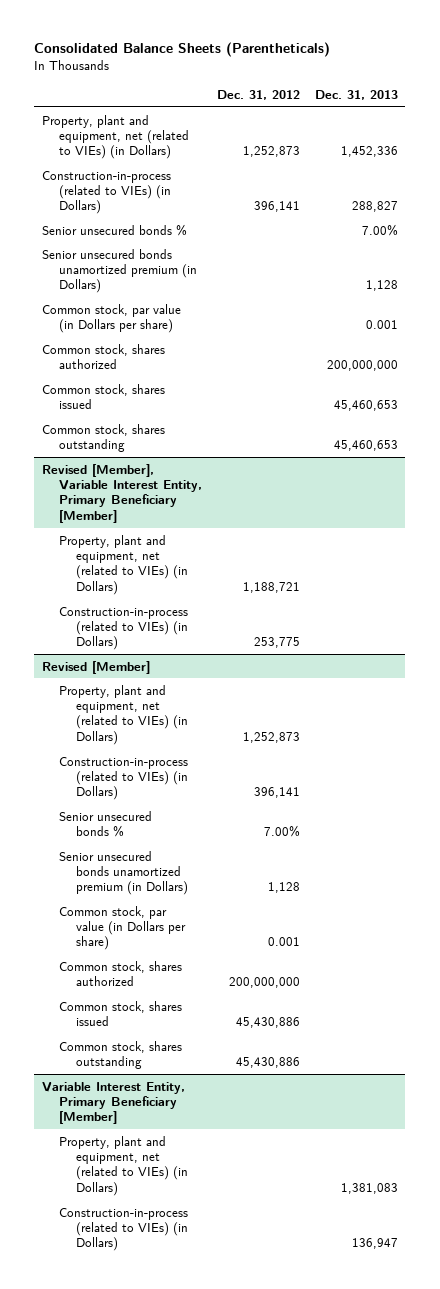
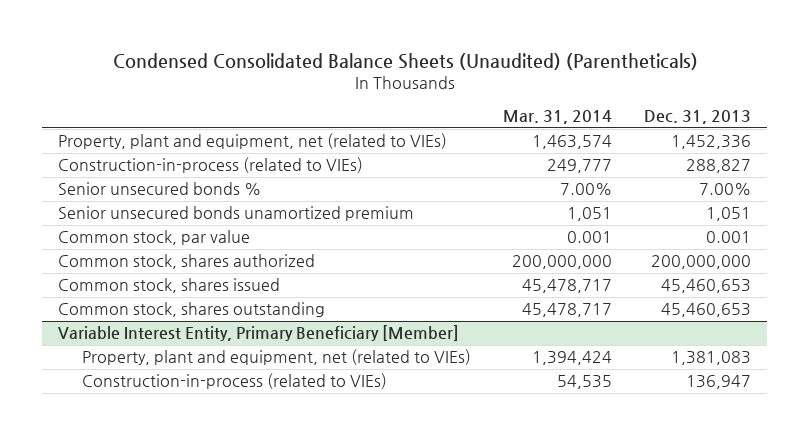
[34,42,331,58] Consolidated Balance Sheets (Parentheticals) -> [112,52,698,70] Condensed Consolidated Balance Sheets (Unaudited) (Parentheticals)
[216,89,300,100] Dec. 31, 2012 -> none
none -> [503,110,613,125] Mar. 31, 2014
[41,114,190,160] Property, plant and equipment, net (related to VIEs) (in Dollars) -> [58,133,448,150] Property, plant and equipment, net (related to VIEs)
[41,170,172,215] Construction-in-process (related to VIEs) (in Dollars) -> [58,157,364,174] Construction-in-process (related to VIEs)
[41,248,198,294] Senior unsecured bonds unamortized premium (in Dollars) -> [58,206,415,222] Senior unsecured bonds unamortized premium
[365,280,398,292] 1,128 -> [706,207,752,222] 1,051
[41,303,181,333] Common stock, par value (in Dollars per share) -> [58,230,251,246] Common stock, par value
[41,463,203,523] Revised [Member], Variable Interest Entity, Primary Beneficiary [Member] -> none
[59,534,189,595] Property, plant and equipment, net (related to VIEs) (in Dollars) -> none
[59,606,189,651] Construction-in-process (related to VIEs) (in Dollars) -> none
[41,660,150,674] Revised [Member] -> none
[59,684,189,745] Property, plant and equipment, net (related to VIEs) (in Dollars) -> none
[59,756,189,801] Construction-in-process (related to VIEs) (in Dollars) -> none
[59,810,153,837] Senior unsecured bonds % -> none
[59,850,189,896] Senior unsecured bonds unamortized premium (in Dollars) -> none
[59,905,187,951] Common stock, par value (in Dollars per share) -> none
[59,960,183,986] Common stock, shares authorized -> none
[59,1000,183,1026] Common stock, shares issued -> none
[59,1040,183,1069] Common stock, shares outstanding -> none
[59,1135,189,1196] Property, plant and equipment, net (related to VIEs) (in Dollars) -> [81,349,471,366] Property, plant and equipment, net (related to VIEs)
[59,1207,189,1252] Construction-in-process (related to VIEs) (in Dollars) -> [81,373,387,390] Construction-in-process (related to VIEs)

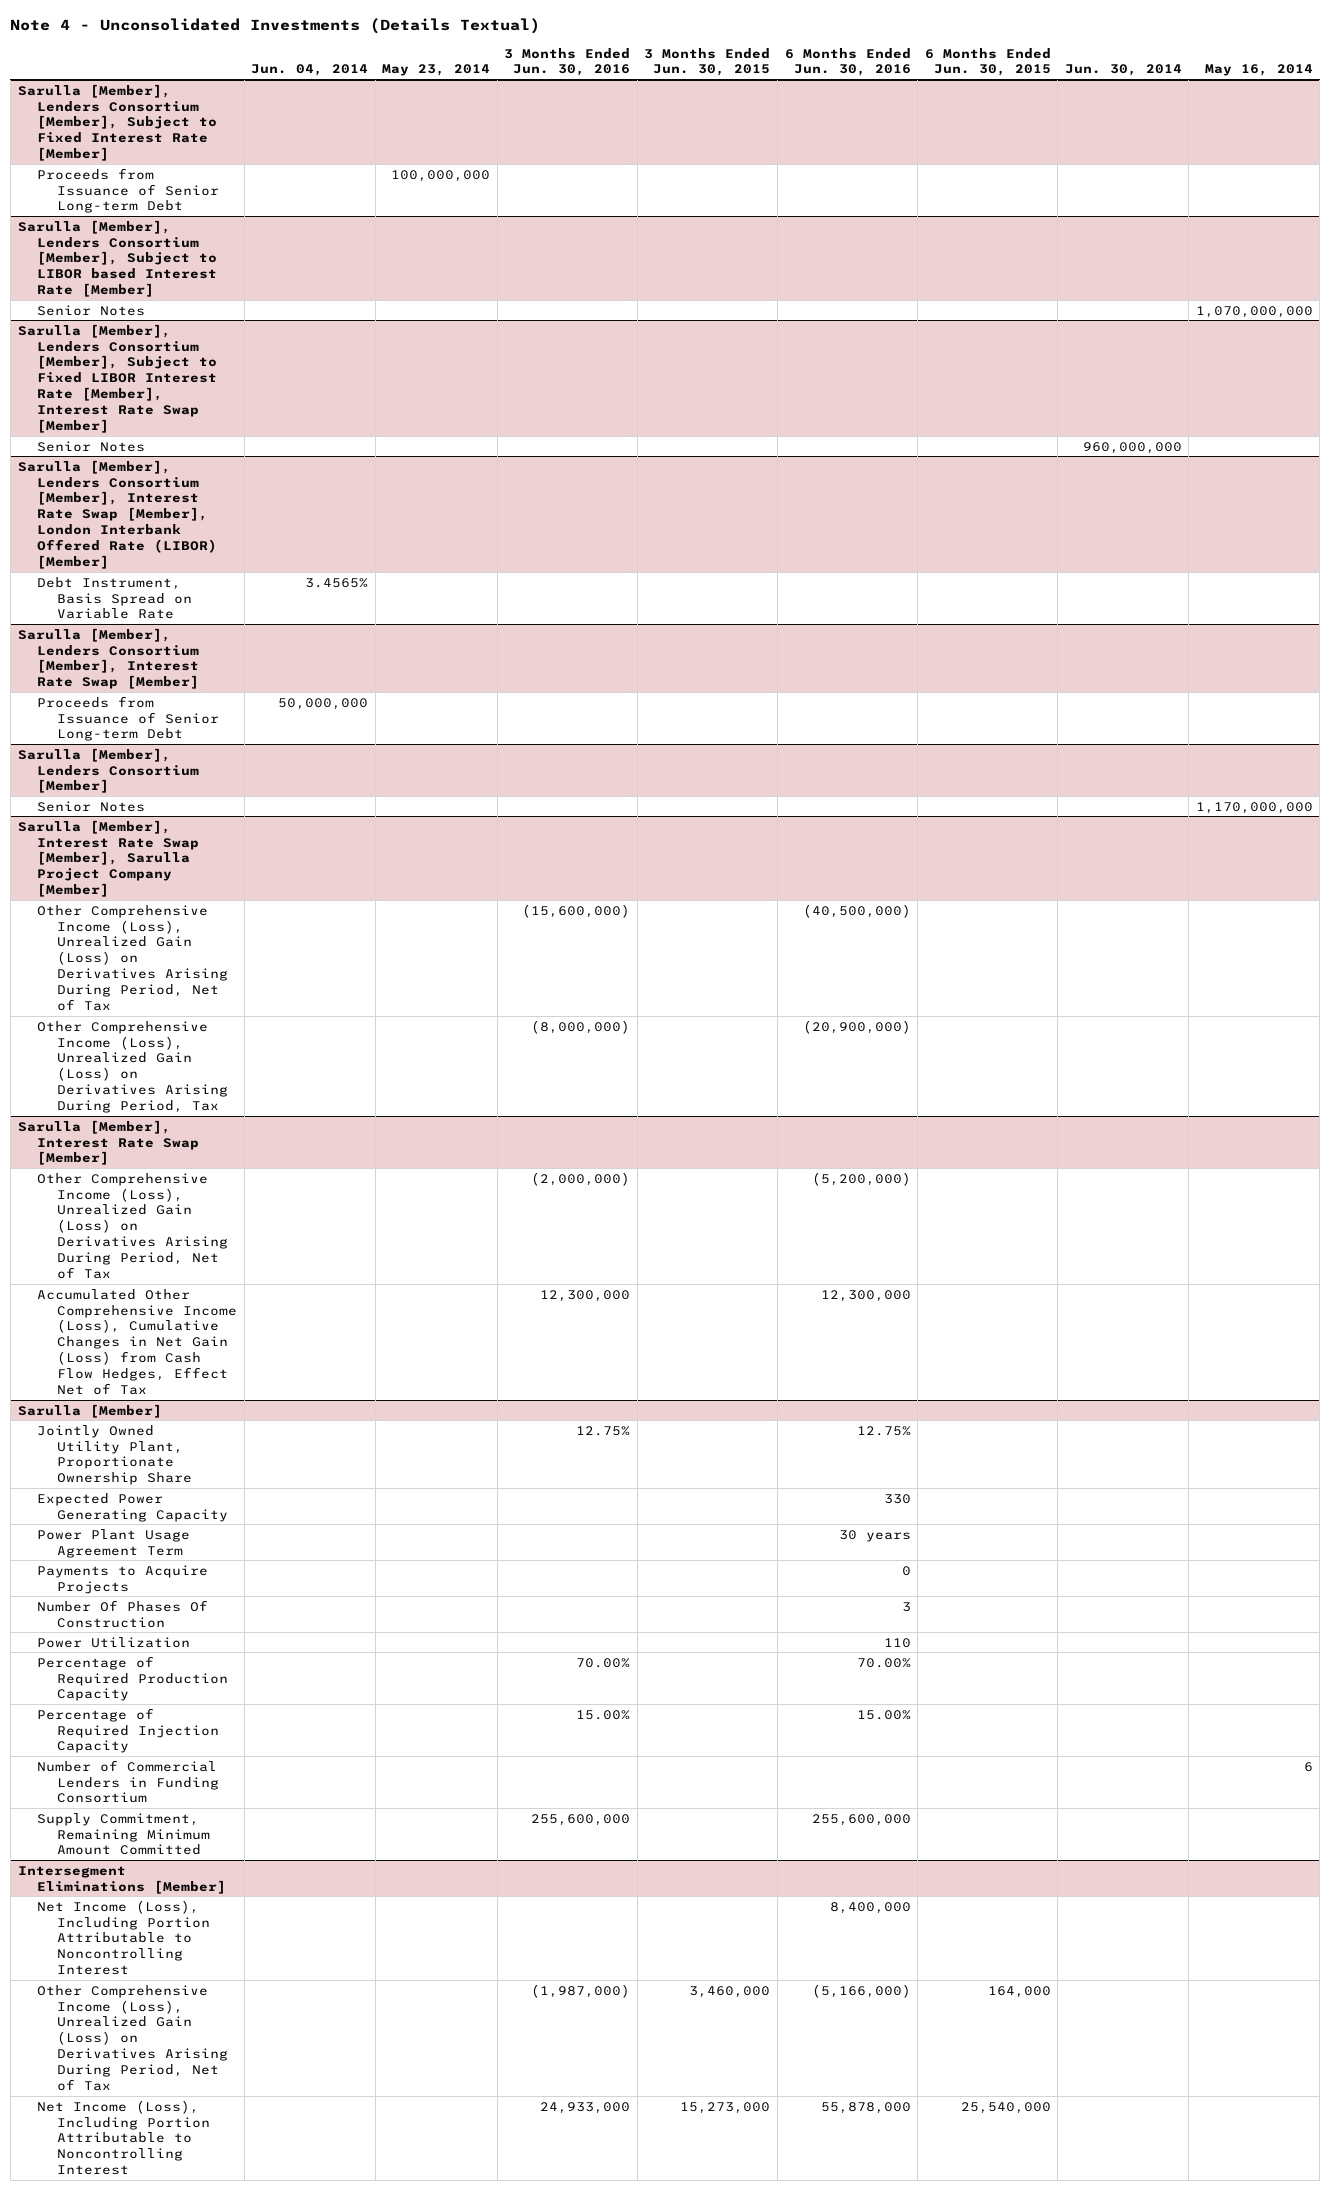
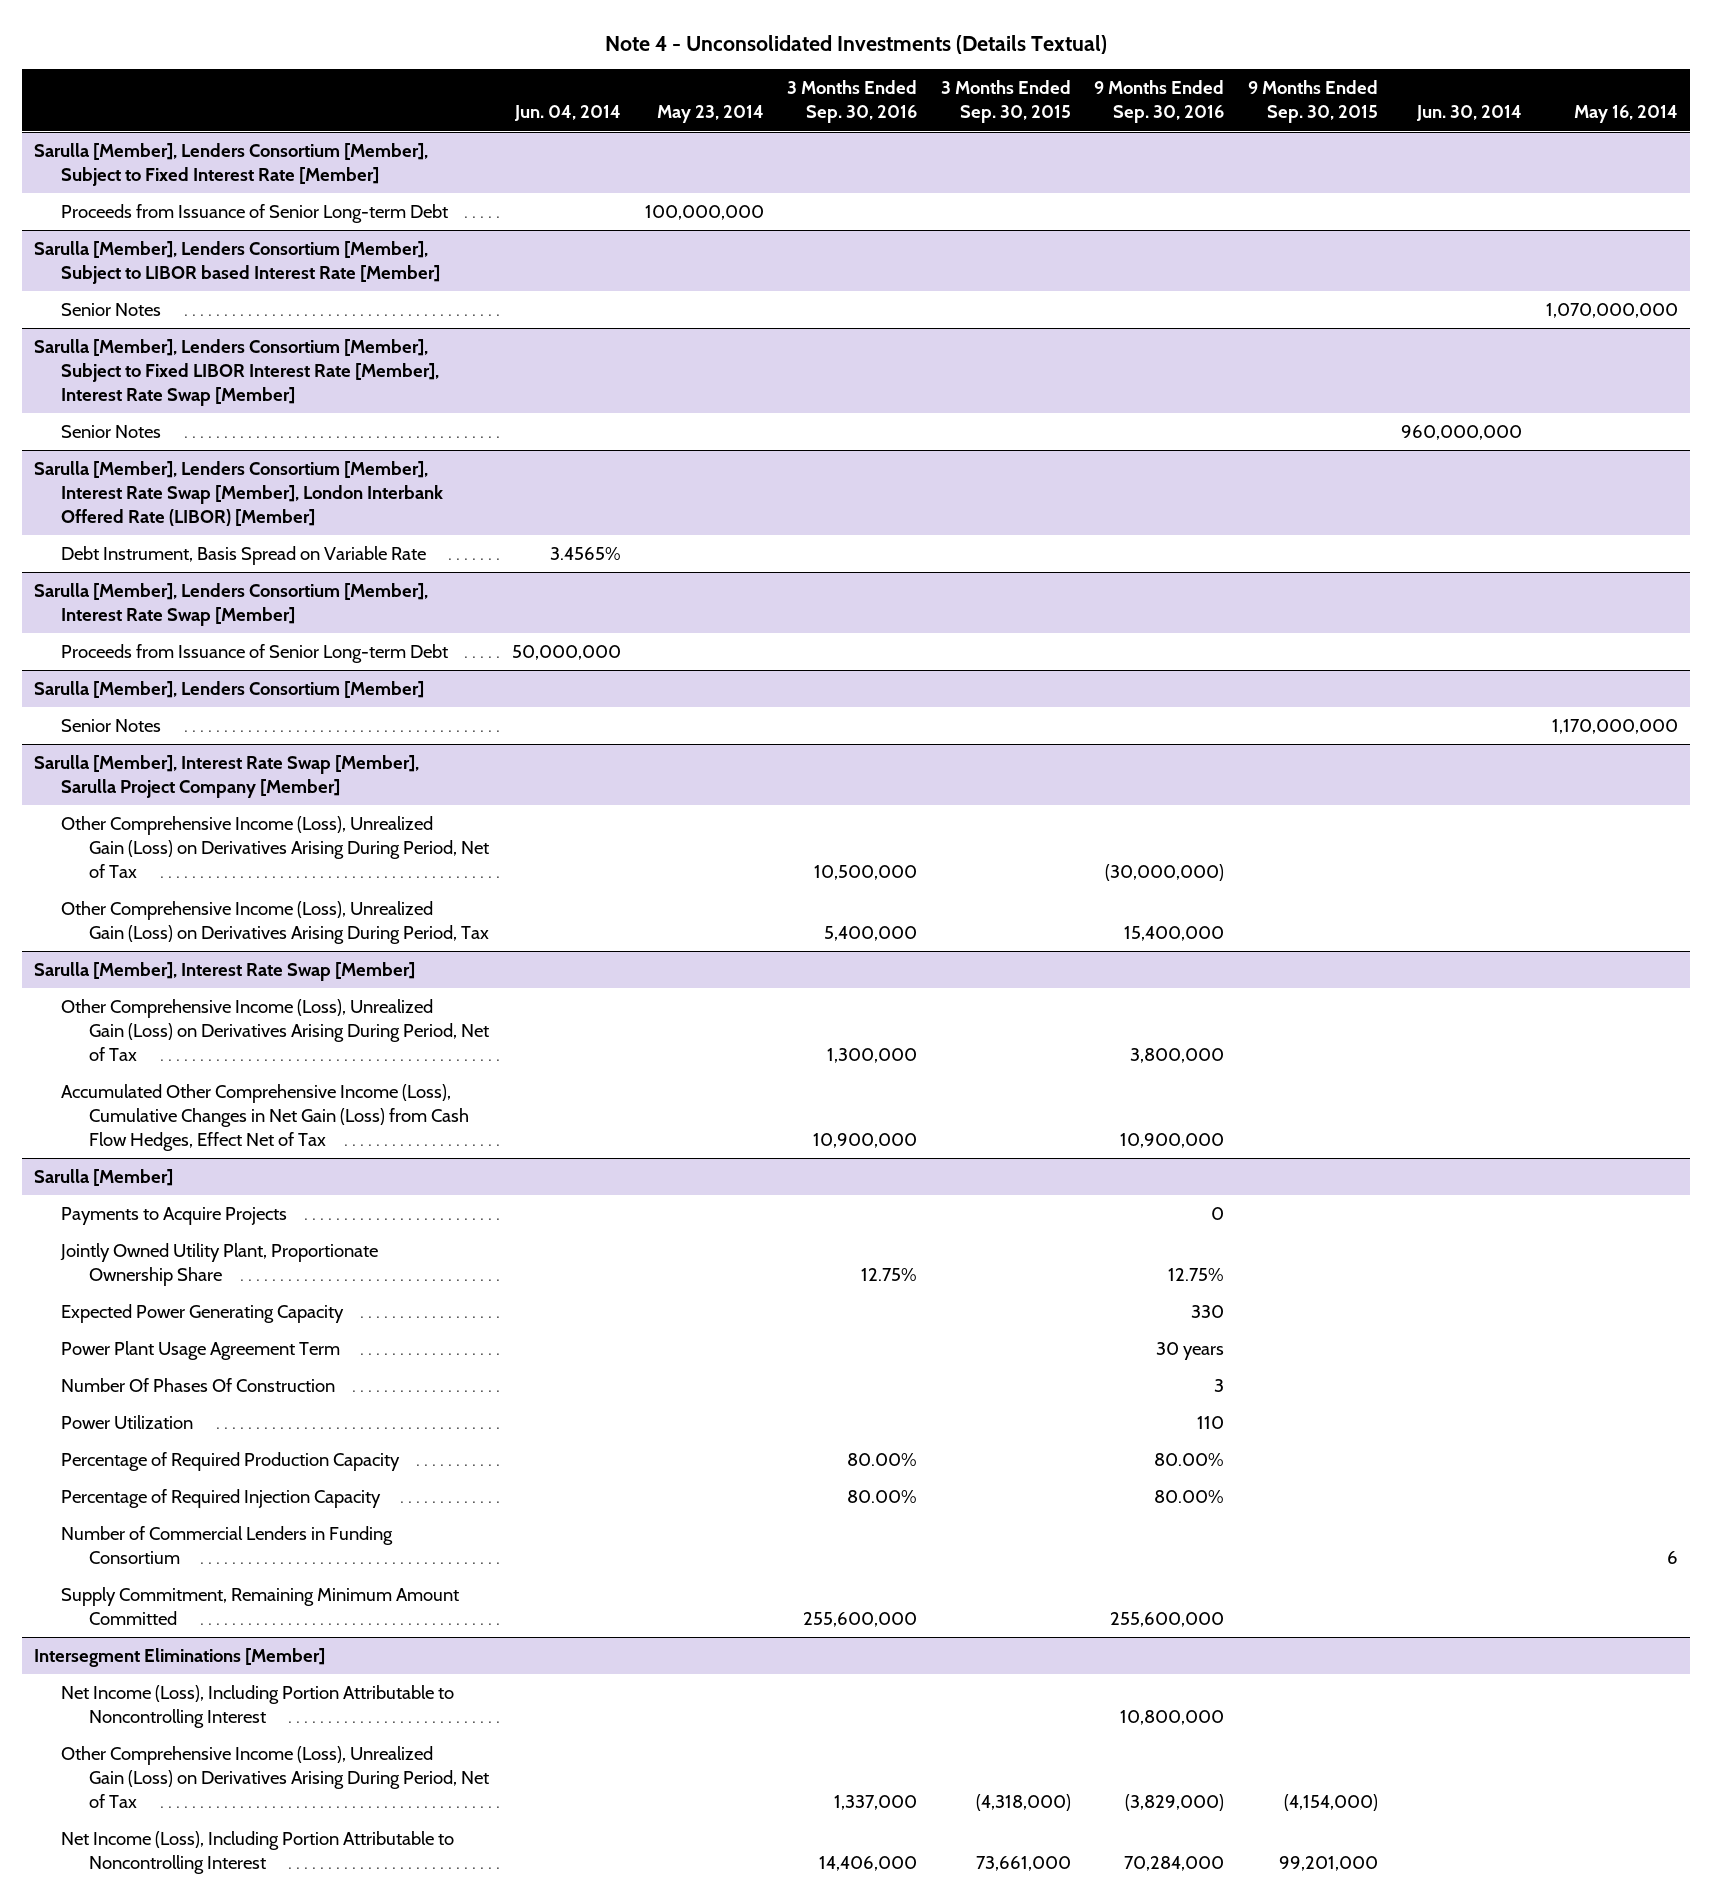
[504,47,631,77] 3 Months Ended Jun. 30, 2016 -> none
[644,47,771,77] 3 Months Ended Jun. 30, 2015 -> none
[784,47,911,77] 6 Months Ended Jun. 30, 2016 -> none
[924,47,1051,77] 6 Months Ended Jun. 30, 2015 -> none
none -> [787,80,918,124] 3 Months Ended Sep. 30, 2016
none -> [940,80,1071,124] 3 Months Ended Sep. 30, 2015
none -> [1094,80,1225,124] 9 Months Ended Sep. 30, 2016
none -> [1247,80,1378,124] 9 Months Ended Sep. 30, 2015
[37,1564,209,1594] Payments to Acquire Projects -> [61,1207,288,1226] Payments to Acquire Projects

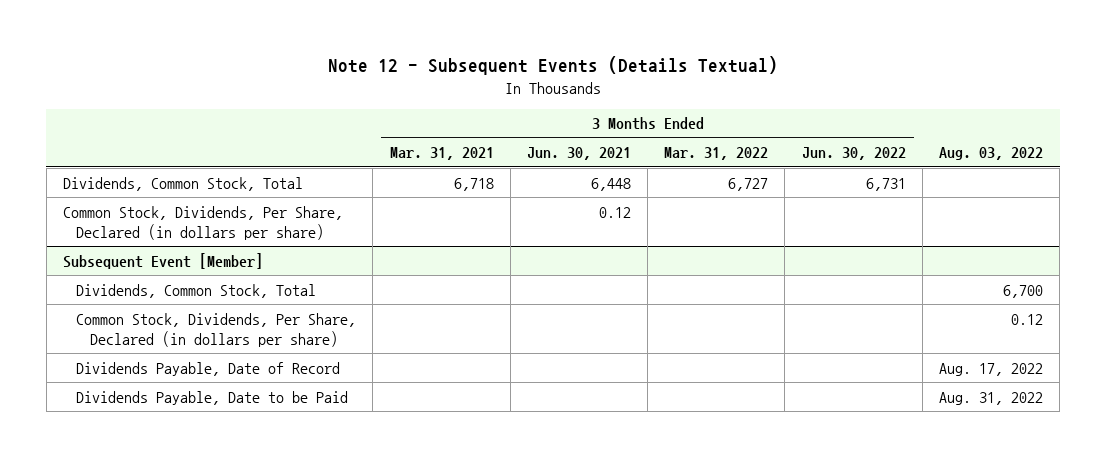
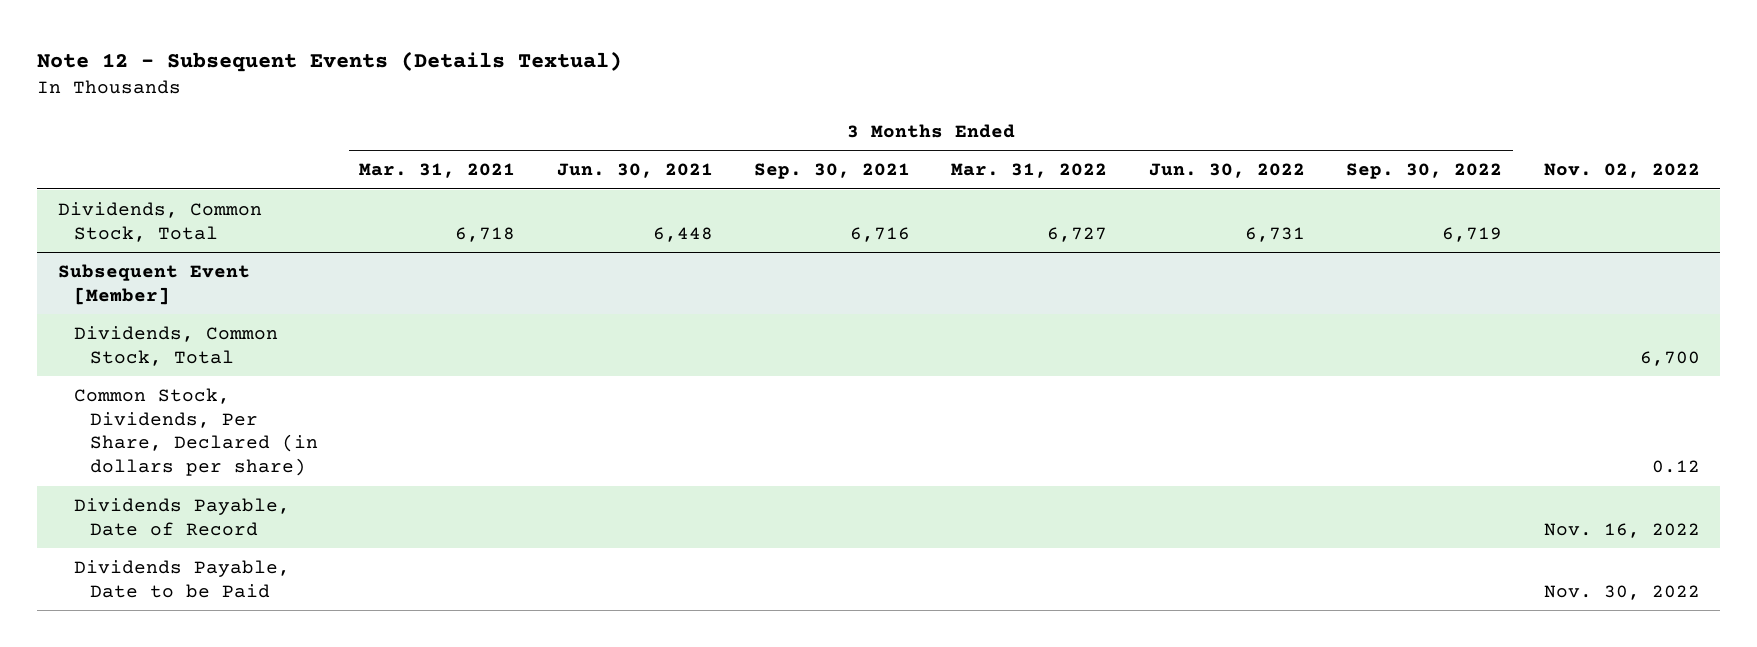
[938,147,1043,161] Aug. 03, 2022 -> none
none -> [754,163,911,180] Sep. 30, 2021
none -> [1346,163,1503,180] Sep. 30, 2022
none -> [1543,163,1700,179] Nov. 02, 2022
[62,205,343,240] Common Stock, Dividends, Per Share, Declared (in dollars per share) -> none

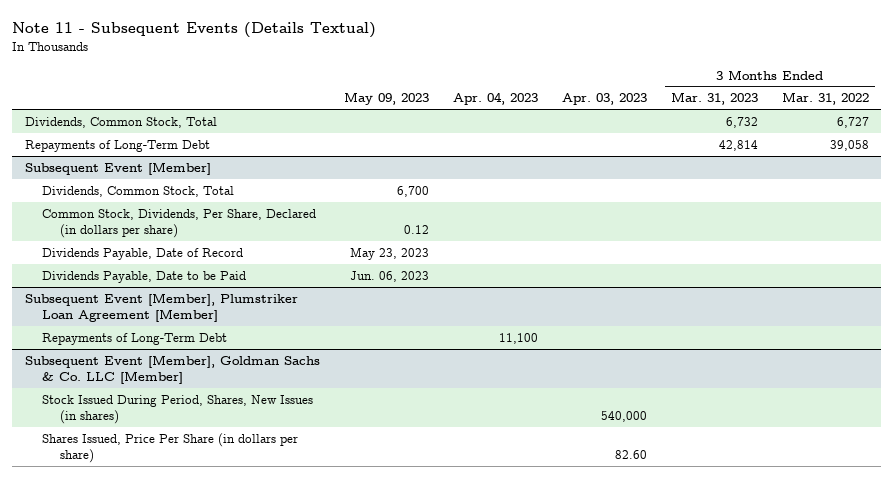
[37,50,623,72] Note 12 - Subsequent Events (Details Textual) -> [12,21,377,38] Note 11 - Subsequent Events (Details Textual)
[359,163,516,179] Mar. 31, 2021 -> none
[556,163,713,179] Jun. 30, 2021 -> none
[754,163,911,180] Sep. 30, 2021 -> none
[1148,163,1305,179] Jun. 30, 2022 -> none
[1346,163,1503,180] Sep. 30, 2022 -> none
[1543,163,1700,179] Nov. 02, 2022 -> none
none -> [343,92,429,106] May 09, 2023
none -> [452,92,538,106] Apr. 04, 2023
none -> [562,93,648,106] Apr. 03, 2023
none -> [671,92,759,106] Mar. 31, 2023
none -> [24,139,210,152] Repayments of Long-Term Debt
none -> [24,292,298,323] Subsequent Event [Member], Plumstriker Loan Agreement [Member]
none -> [42,332,228,345] Repayments of Long-Term Debt
none -> [24,354,320,385] Subsequent Event [Member], Goldman Sachs & Co. LLC [Member]
none -> [42,394,314,425] Stock Issued During Period, Shares, New Issues (in shares)
none -> [42,432,299,464] Shares Issued, Price Per Share (in dollars per share)

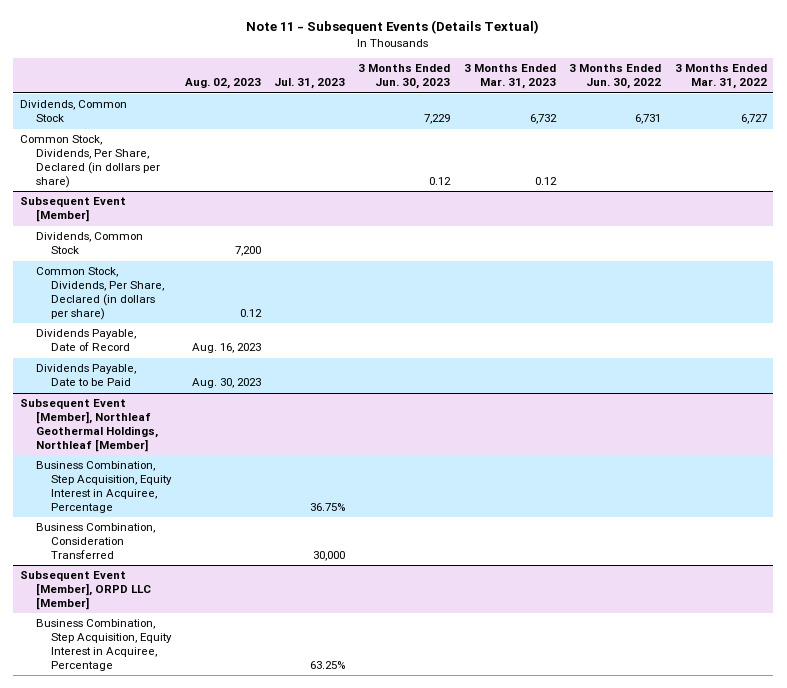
[343,92,429,106] May 09, 2023 -> none
[452,92,538,106] Apr. 04, 2023 -> none
[562,93,648,106] Apr. 03, 2023 -> none
none -> [184,78,261,90] Aug. 02, 2023
none -> [274,78,346,90] Jul. 31, 2023
none -> [358,64,451,90] 3 Months Ended Jun. 30, 2023
none -> [569,64,662,90] 3 Months Ended Jun. 30, 2022
[24,139,210,152] Repayments of Long-Term Debt -> none
[24,116,217,128] Dividends, Common Stock, Total -> [20,100,128,123] Dividends, Common Stock
none -> [20,135,160,188] Common Stock, Dividends, Per Share, Declared (in dollars per share)
[42,185,235,197] Dividends, Common Stock, Total -> [35,232,143,255] Dividends, Common Stock
[24,292,298,323] Subsequent Event [Member], Plumstriker Loan Agreement [Member] -> none
[42,332,228,345] Repayments of Long-Term Debt -> none
[24,354,320,385] Subsequent Event [Member], Goldman Sachs & Co. LLC [Member] -> none
[42,394,314,425] Stock Issued During Period, Shares, New Issues (in shares) -> none
[42,432,299,464] Shares Issued, Price Per Share (in dollars per share) -> none
none -> [20,399,158,452] Subsequent Event [Member], Northleaf Geothermal Holdings, Northleaf [Member]
none -> [35,461,173,513] Business Combination, Step Acquisition, Equity Interest in Acquiree, Percentage
none -> [35,523,155,560] Business Combination, Consideration Transferred
none -> [20,571,151,611] Subsequent Event [Member], ORPD LLC [Member]
none -> [35,619,173,671] Business Combination, Step Acquisition, Equity Interest in Acquiree, Percentage

